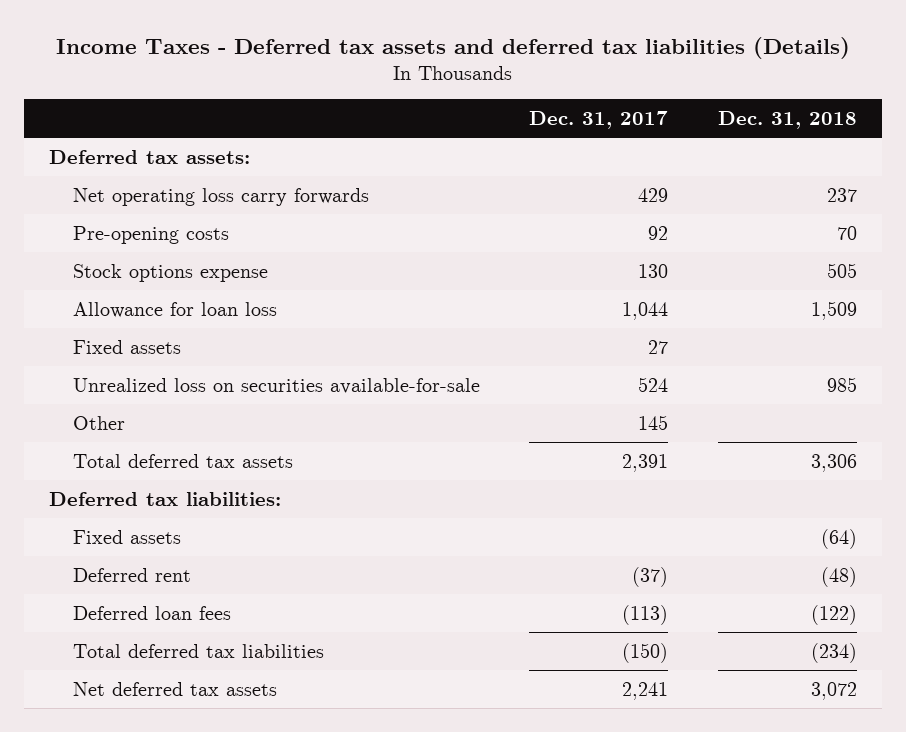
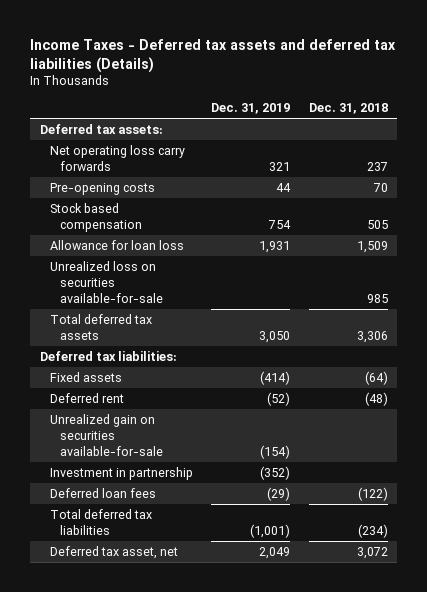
[529,110,669,129] Dec. 31, 2017 -> none
none -> [211,103,291,115] Dec. 31, 2019
[72,263,268,282] Stock options expense -> [49,202,142,232] Stock based compensation
[72,339,181,354] Fixed assets -> none
[72,415,125,430] Other -> none
none -> [49,413,163,456] Unrealized gain on securities available-for-sale
none -> [49,466,193,480] Investment in partnership
[72,681,277,696] Net deferred tax assets -> [49,545,178,559] Deferred tax asset, net

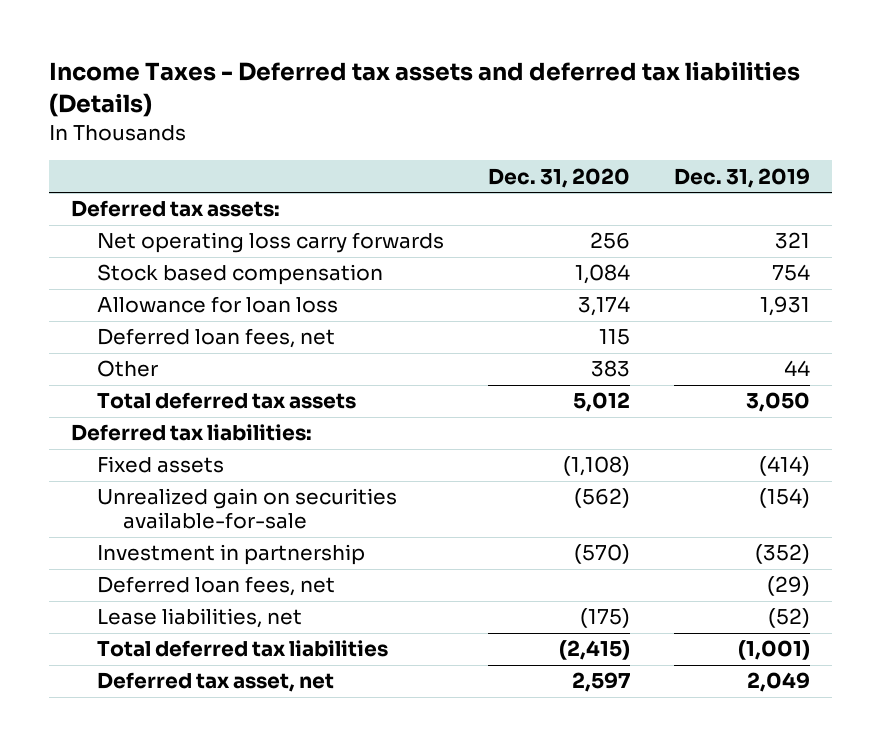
[308,103,388,115] Dec. 31, 2018 -> none
none -> [488,167,631,188] Dec. 31, 2020
[49,182,155,195] Pre-opening costs -> none
[49,260,163,303] Unrealized loss on securities available-for-sale -> none
none -> [97,328,336,349] Deferred loan fees, net
none -> [97,360,159,378] Other
[49,392,124,403] Deferred rent -> none
[49,487,156,498] Deferred loan fees -> [97,576,336,597] Deferred loan fees, net
none -> [97,608,303,629] Lease liabilities, net

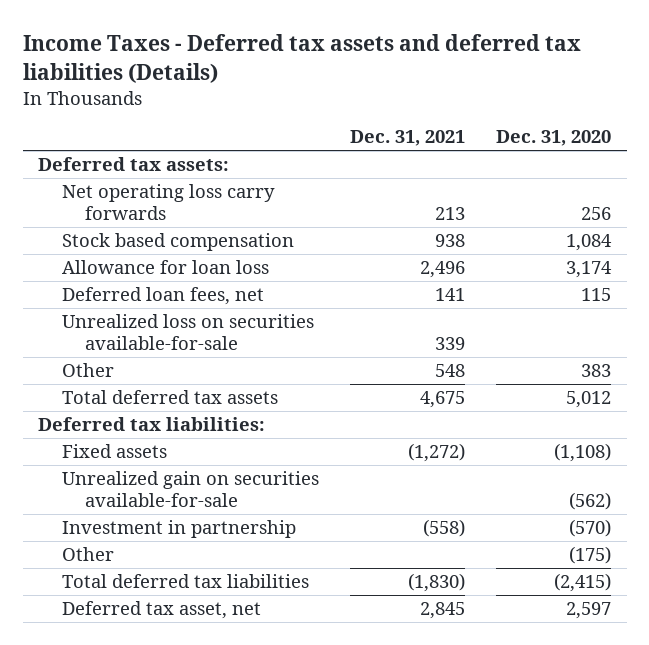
[674,167,811,188] Dec. 31, 2019 -> none
none -> [349,130,465,147] Dec. 31, 2021
none -> [61,314,314,351] Unrealized loss on securities available-for-sale
[97,576,336,597] Deferred loan fees, net -> none
[97,608,303,629] Lease liabilities, net -> [61,547,114,562] Other

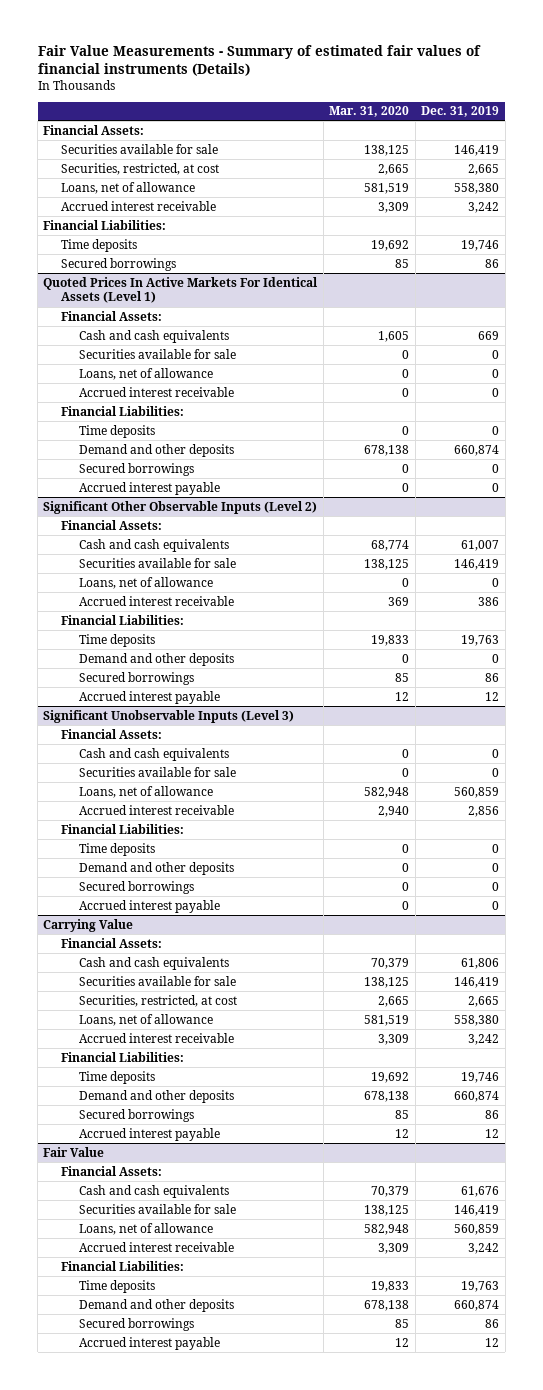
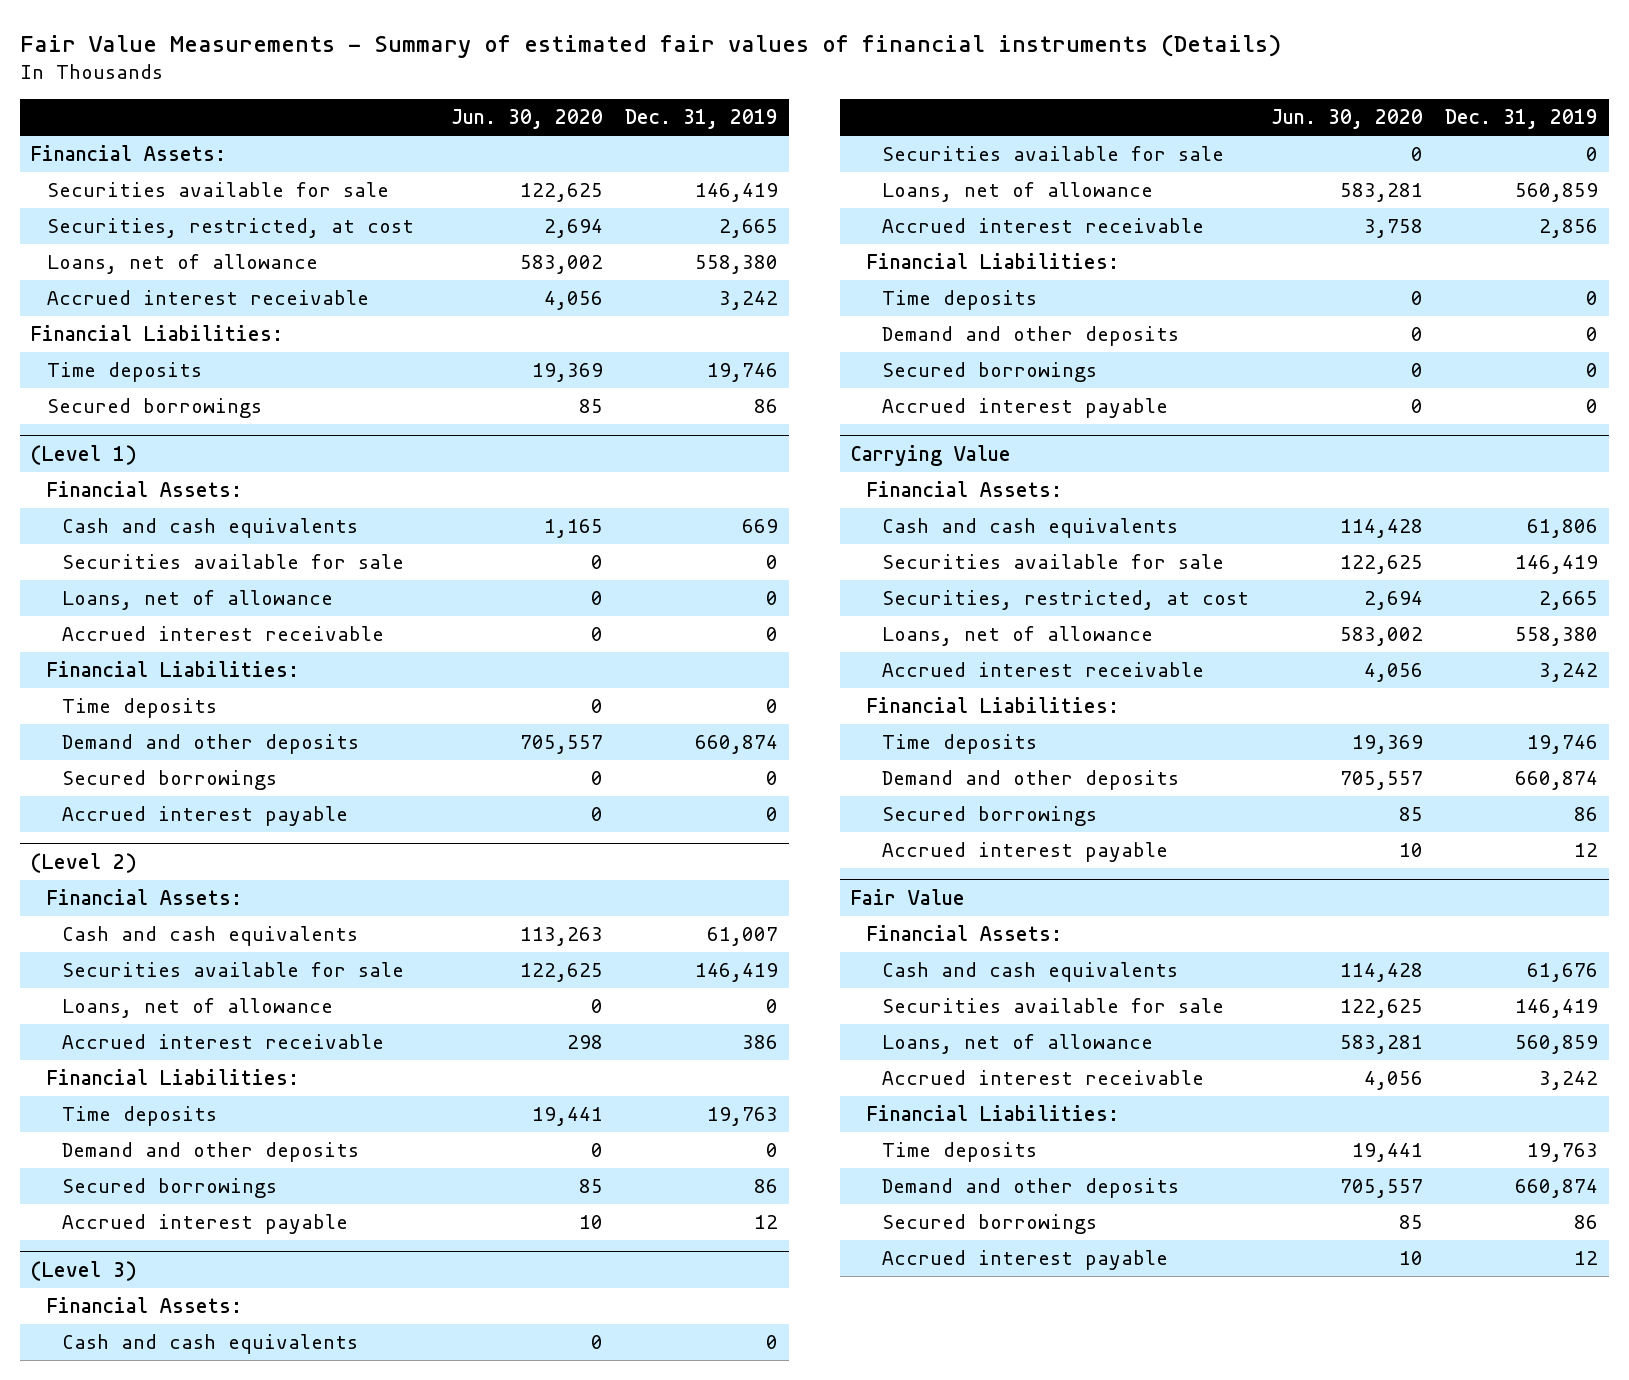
[329,106,410,118] Mar. 31, 2020 -> none
none -> [451,109,604,130] Jun. 30, 2020
[43,276,319,304] Quoted Prices In Active Markets For Identical Assets (Level 1) -> [31,444,138,465] (Level 1)
[43,500,318,514] Significant Other Observable Inputs (Level 2) -> [31,852,138,873] (Level 2)
[43,709,295,723] Significant Unobservable Inputs (Level 3) -> [31,1260,138,1281] (Level 3)

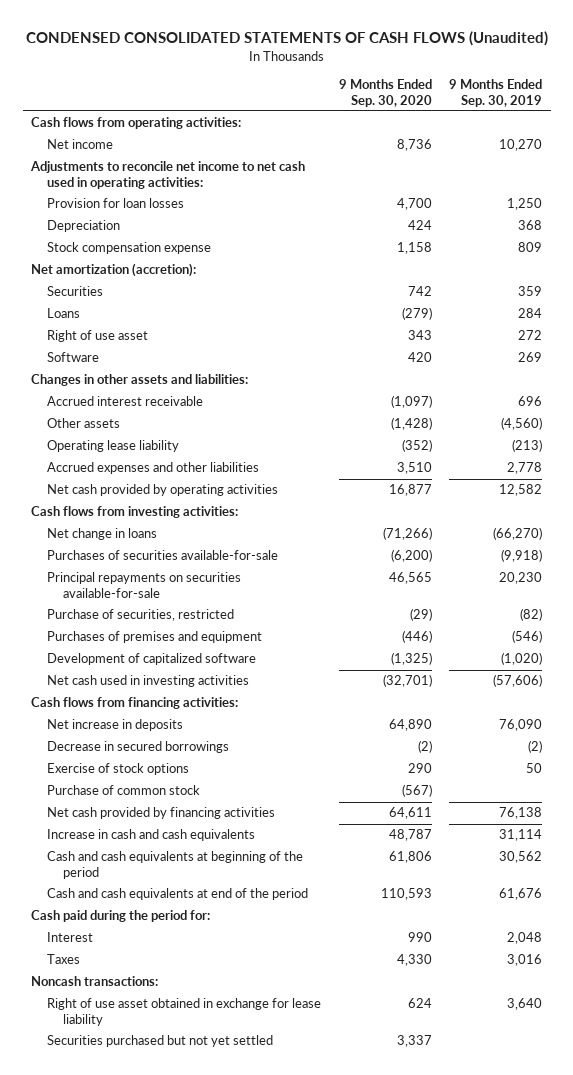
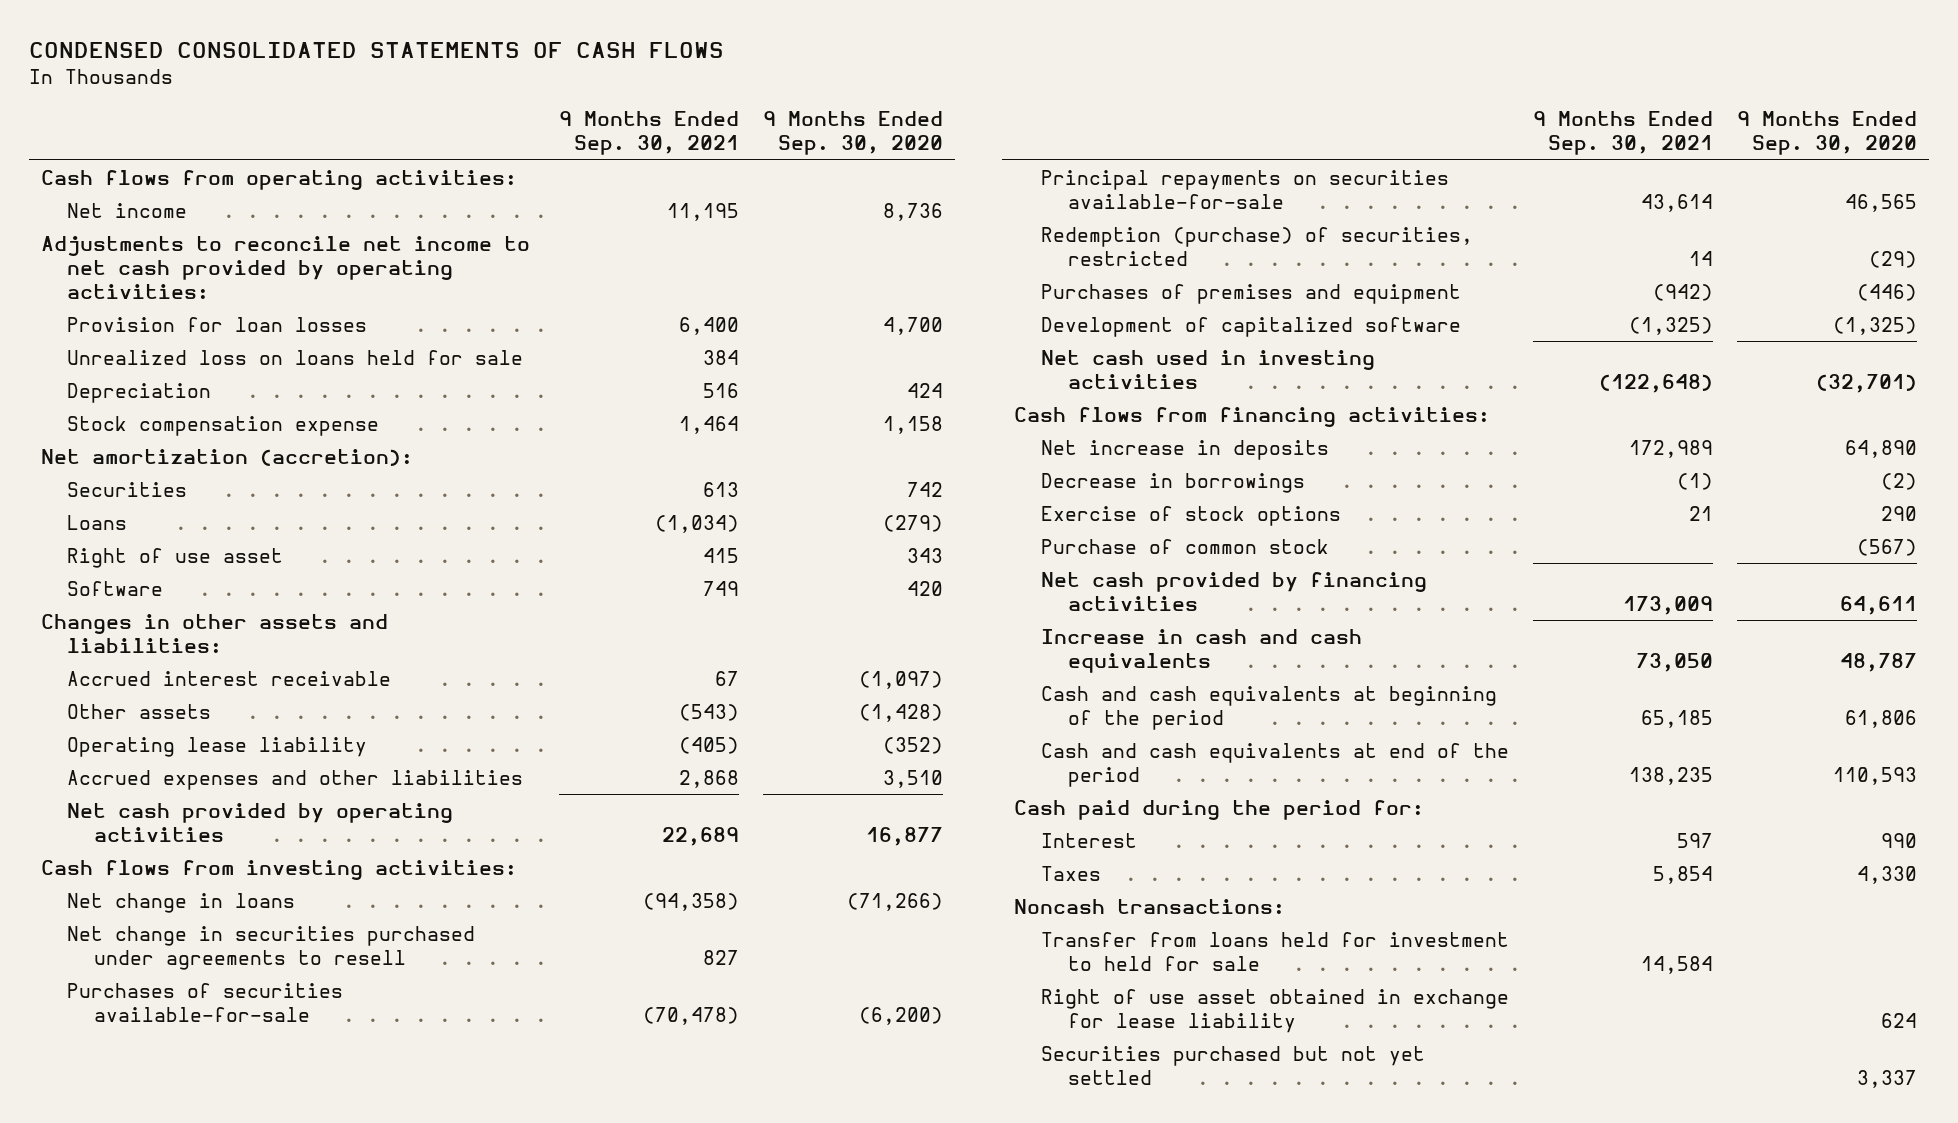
[25,31,548,47] CONDENSED CONSOLIDATED STATEMENTS OF CASH FLOWS (Unaudited) -> [28,42,724,59] CONDENSED CONSOLIDATED STATEMENTS OF CASH FLOWS
[448,79,542,107] 9 Months Ended Sep. 30, 2019 -> none
none -> [559,111,740,156] 9 Months Ended Sep. 30, 2021
[30,161,306,189] Adjustments to reconcile net income to net cash used in operating activities: -> [40,235,530,299] Adjustments to reconcile net income to net cash provided by operating activities:
none -> [67,349,524,365] Unrealized loss on loans held for sale
none -> [67,925,476,970] Net change in securities purchased under agreements to resell
[47,609,235,622] Purchase of securities, restricted -> [1041,226,1474,266] Redemption (purchase) of securities, restricted
[47,741,230,754] Decrease in secured borrowings -> [1041,472,1306,493] Decrease in borrowings
none -> [1041,931,1510,971] Transfer from loans held for investment to held for sale

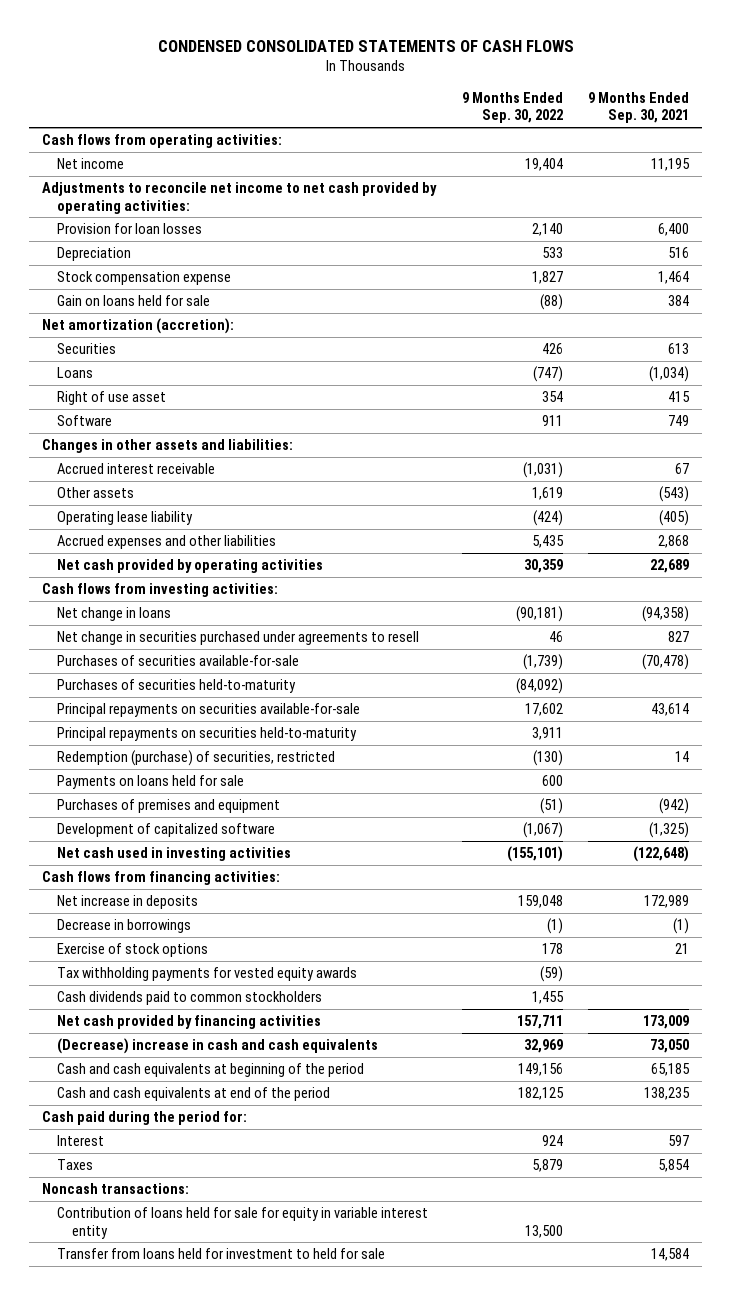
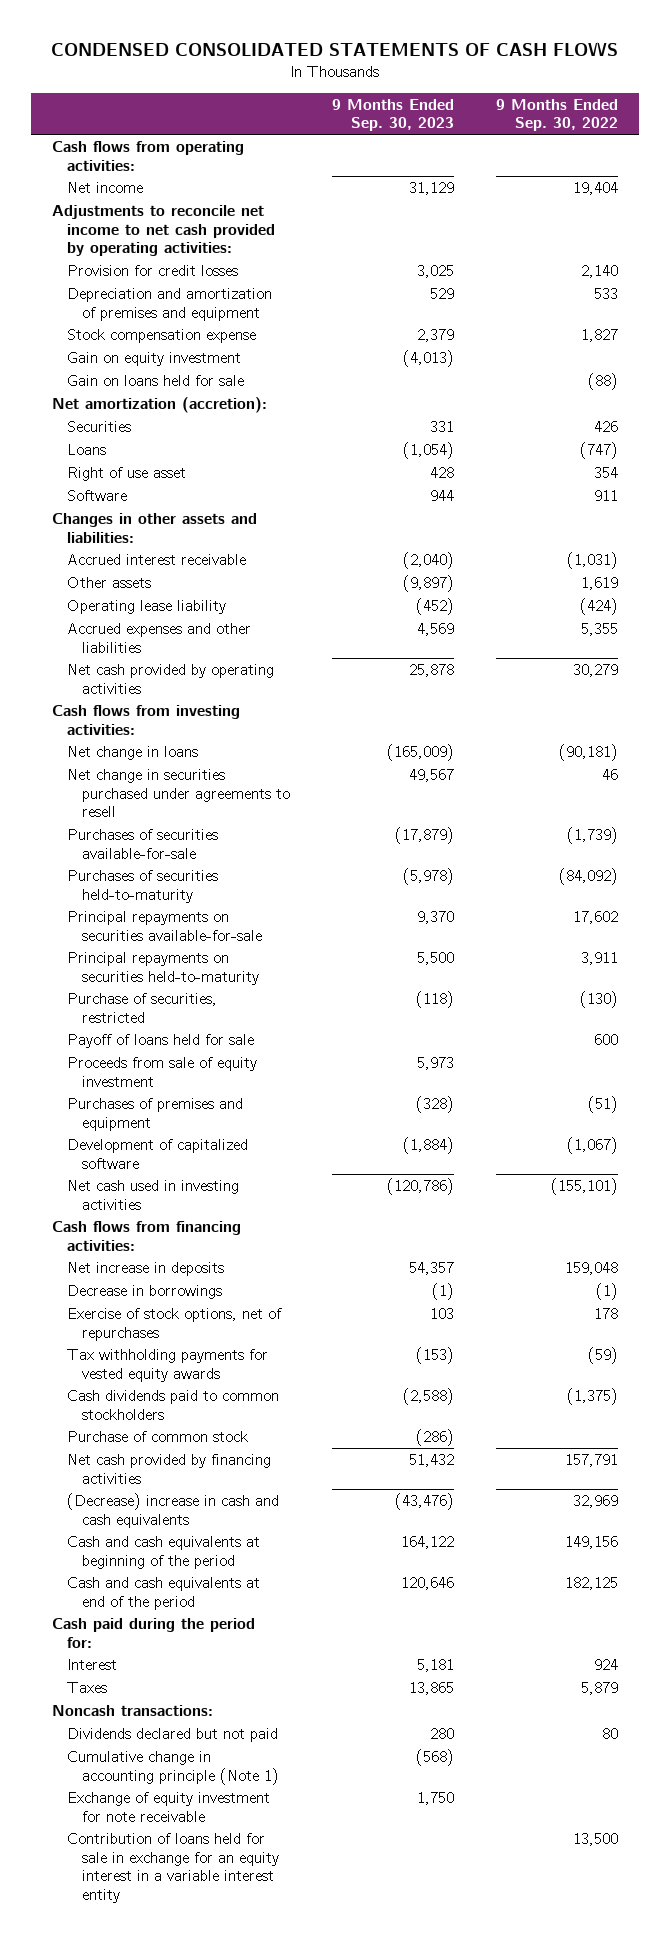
[588,91,690,124] 9 Months Ended Sep. 30, 2021 -> none
none -> [331,98,454,132] 9 Months Ended Sep. 30, 2023
[57,223,203,235] Provision for loan losses -> [67,264,239,276] Provision for credit losses
[57,247,132,262] Depreciation -> [67,287,273,321] Depreciation and amortization of premises and equipment
none -> [67,351,242,366] Gain on equity investment
[531,535,564,549] 5,435 -> [581,622,619,636] 5,355
[523,559,563,574] 30,359 -> [573,663,619,677] 30,279
[57,750,336,767] Redemption (purchase) of securities, restricted -> [67,992,218,1023] Purchase of securities, restricted
[57,775,245,790] Payments on loans held for sale -> [67,1033,255,1048] Payoff of loans held for sale
none -> [67,1056,258,1087] Proceeds from sale of equity investment
[57,943,209,958] Exercise of stock options -> [67,1307,283,1341] Exercise of stock options, net of repurchases
[531,991,564,1005] 1,455 -> [567,1387,619,1405] (1,375)
none -> [67,1430,249,1442] Purchase of common stock
[516,1015,563,1030] 157,711 -> [565,1453,619,1467] 157,791
[57,1248,386,1260] Transfer from loans held for investment to held for sale -> none
none -> [67,1727,279,1742] Dividends declared but not paid
none -> [67,1750,279,1785] Cumulative change in accounting principle (Note 1)
none -> [67,1791,271,1822] Exchange of equity investment for note receivable
[57,1207,429,1239] Contribution of loans held for sale for equity in variable interest entity -> [67,1832,279,1904] Contribution of loans held for sale in exchange for an equity interest in a variable interest entity

